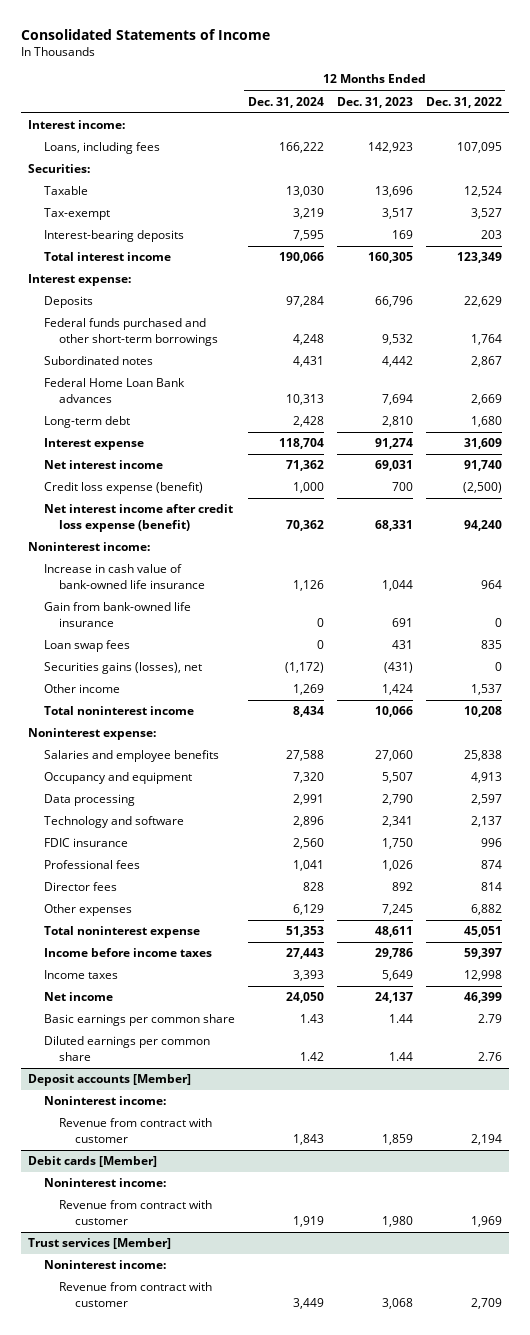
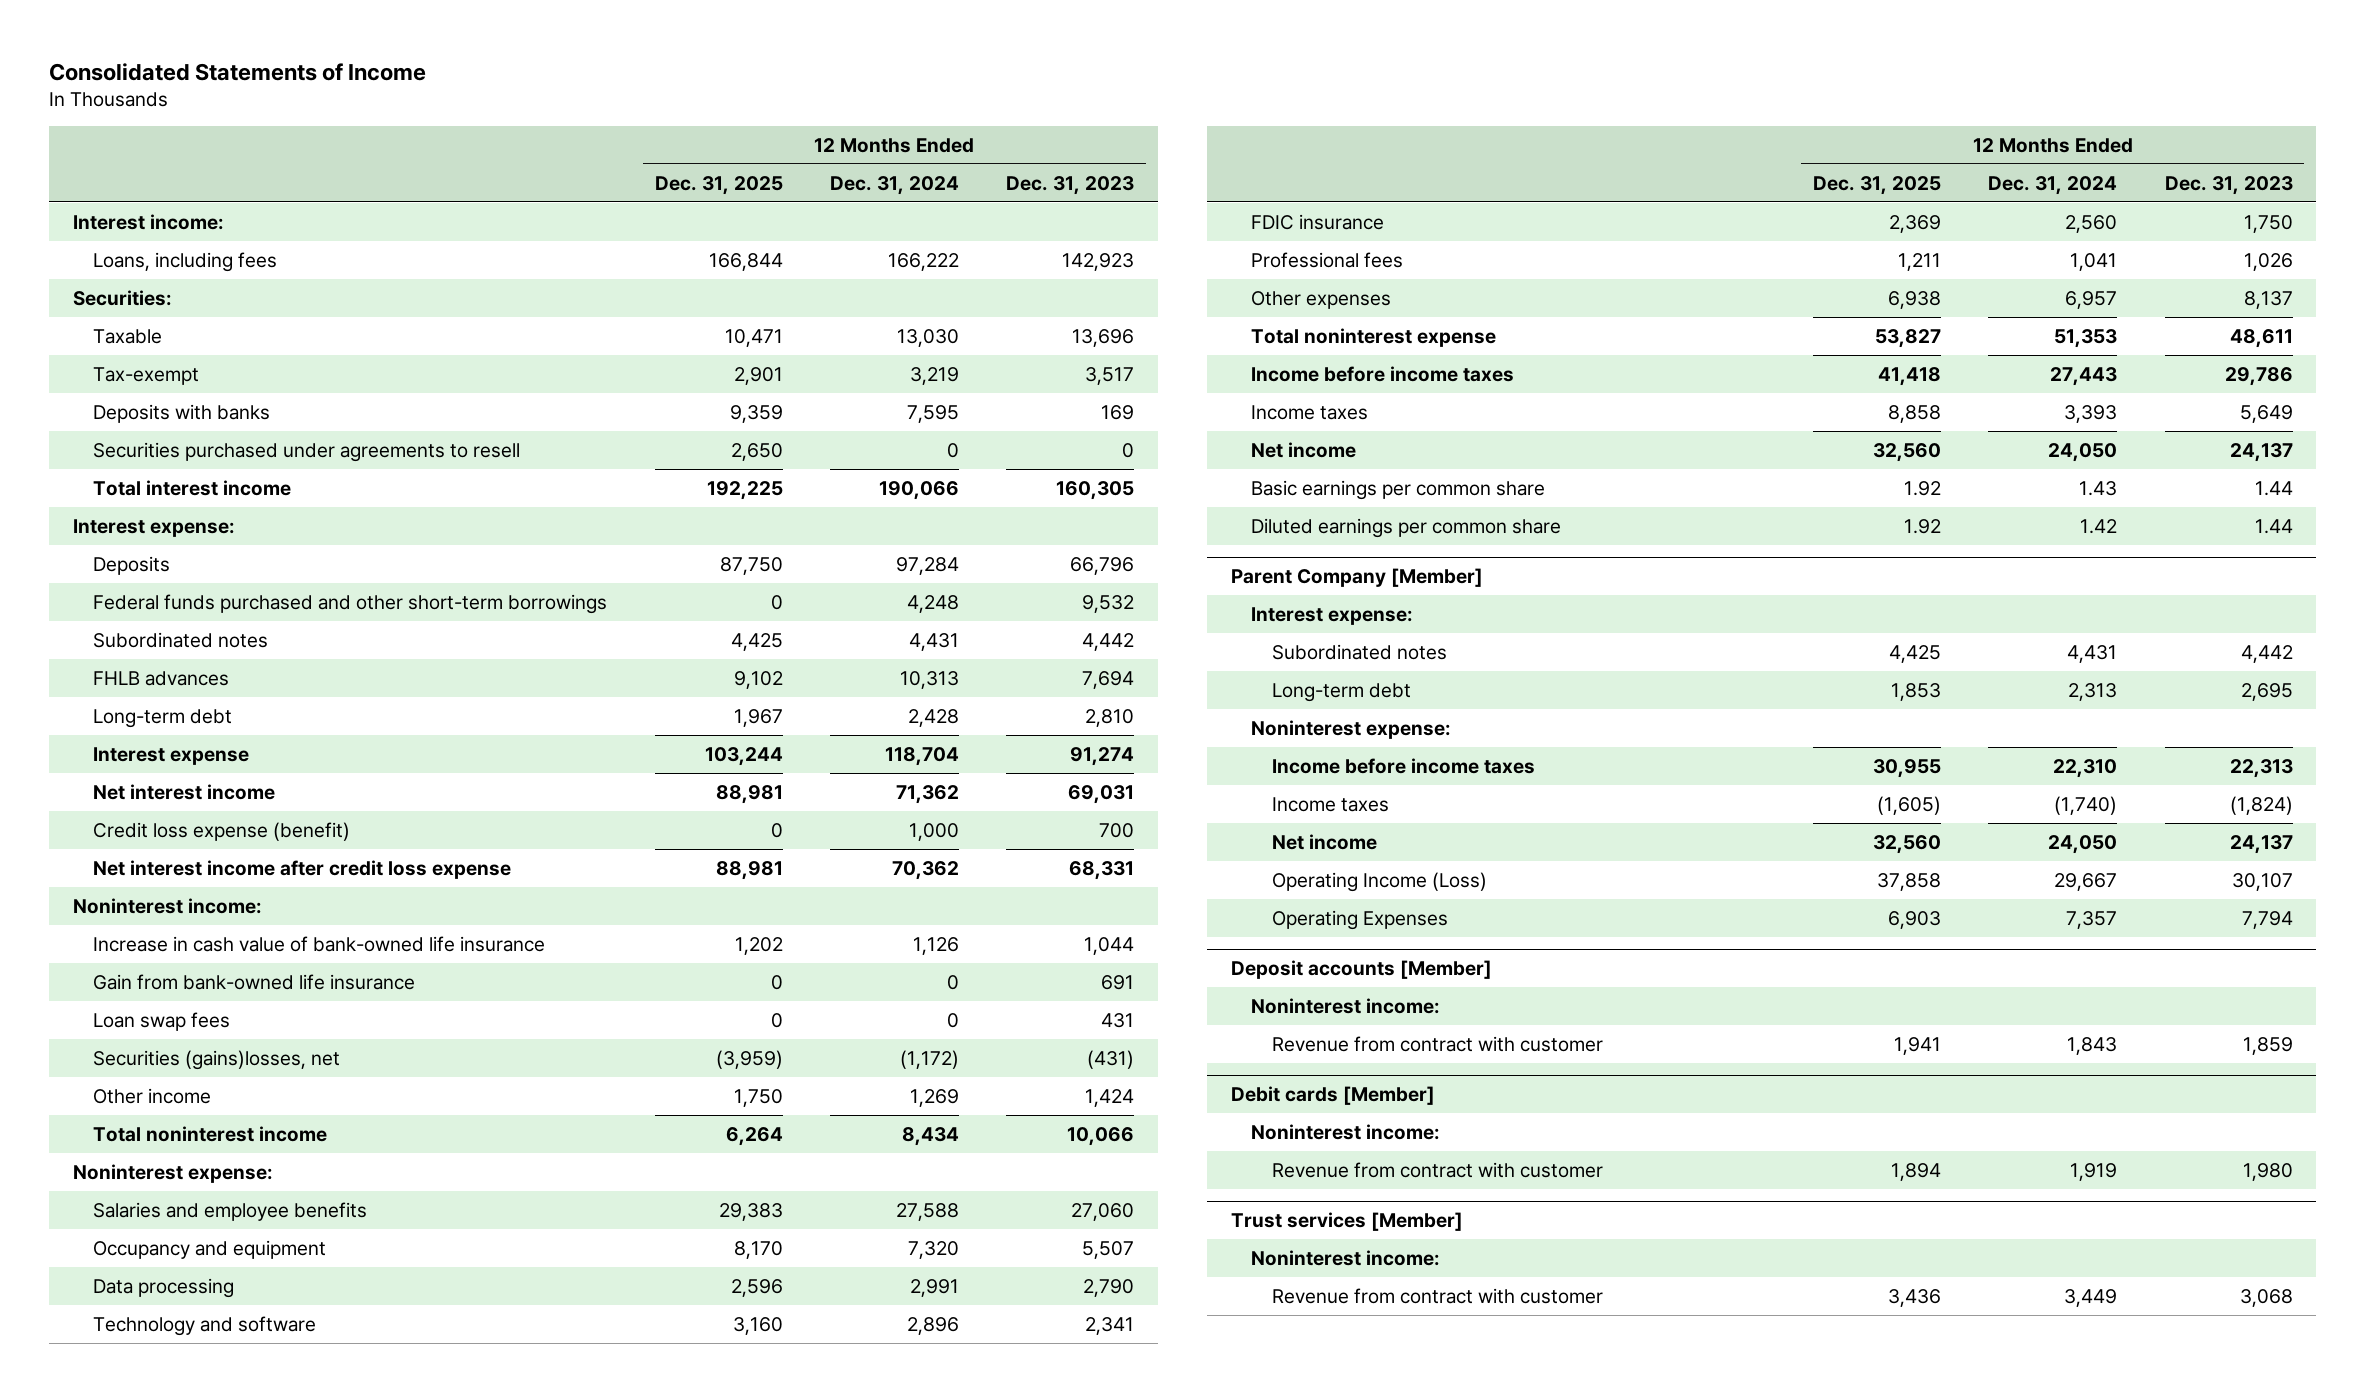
[426,96,503,108] Dec. 31, 2022 -> none
none -> [654,175,783,195] Dec. 31, 2025
[43,230,184,243] Interest-bearing deposits -> [93,403,271,423] Deposits with banks
none -> [93,441,521,462] Securities purchased under agreements to resell
[43,378,185,403] Federal Home Loan Bank advances -> [93,670,230,686] FHLB advances
[43,504,233,532] Net interest income after credit loss expense (benefit) -> [93,859,512,879] Net interest income after credit loss expense
[43,662,202,675] Securities gains (losses), net -> [93,1049,341,1070] Securities (gains)losses, net
[43,882,117,892] Director fees -> none
[292,904,324,916] 6,129 -> [2065,290,2118,309] 6,957
[381,904,413,916] 7,245 -> [2243,290,2293,309] 8,137
none -> [1231,568,1484,588] Parent Company [Member]
none -> [1251,606,1414,625] Interest expense:
none -> [1271,643,1447,660] Subordinated notes
none -> [1271,682,1411,702] Long-term debt
none -> [1251,719,1452,739] Noninterest expense:
none -> [1271,757,1535,774] Income before income taxes
none -> [1271,796,1389,812] Income taxes
none -> [1271,833,1377,850] Net income
none -> [1271,871,1487,892] Operating Income (Loss)
none -> [1271,909,1448,930] Operating Expenses

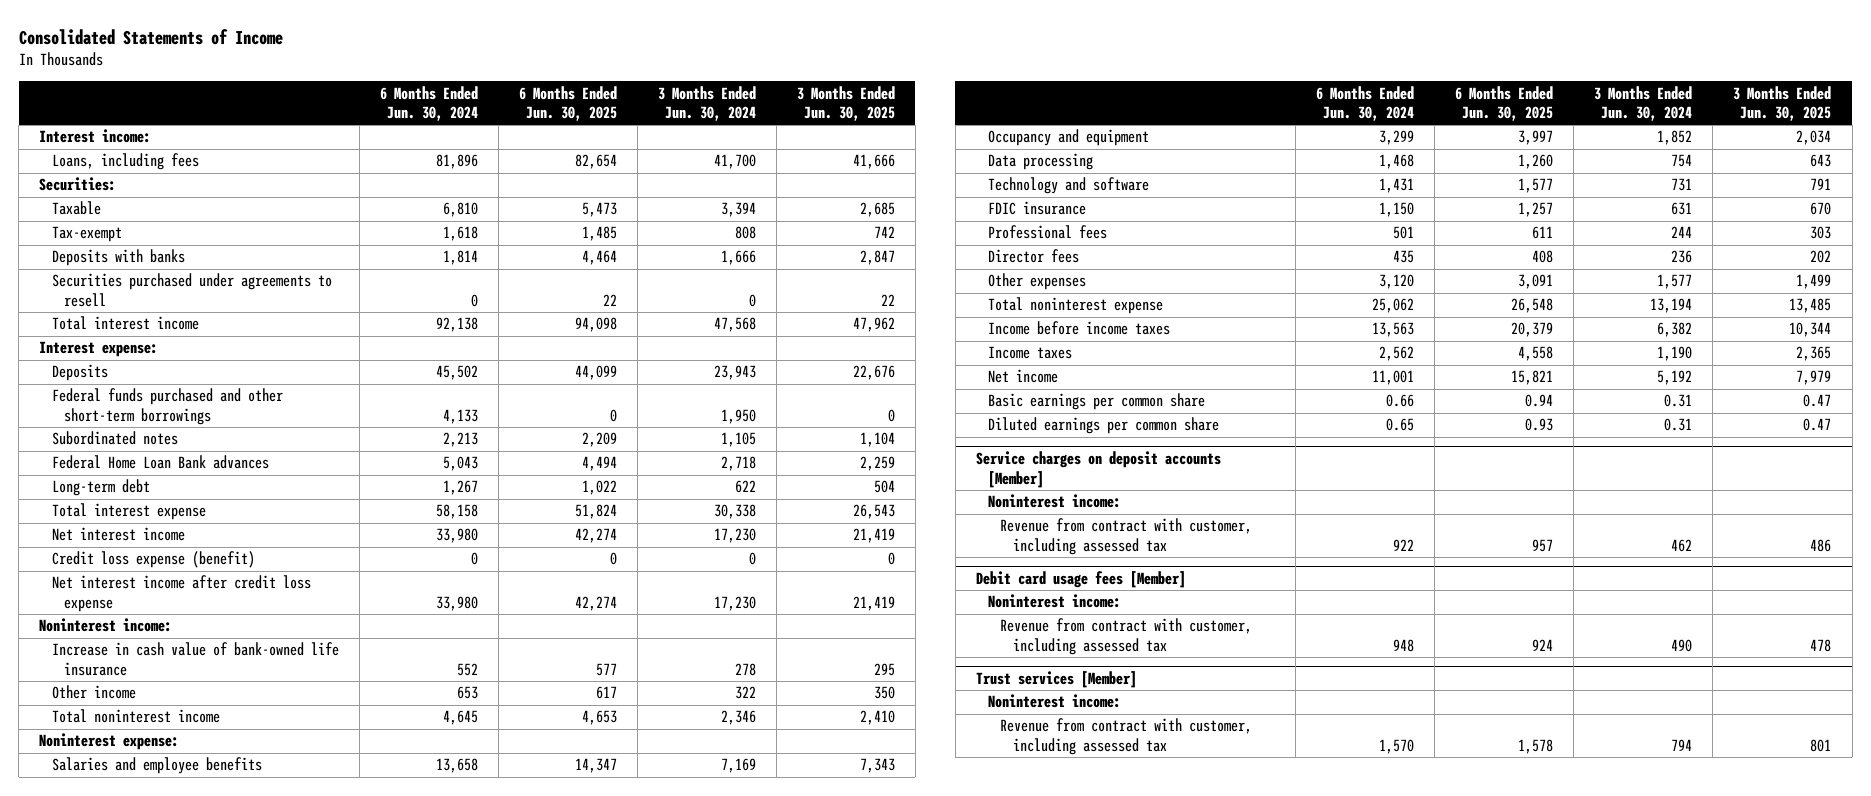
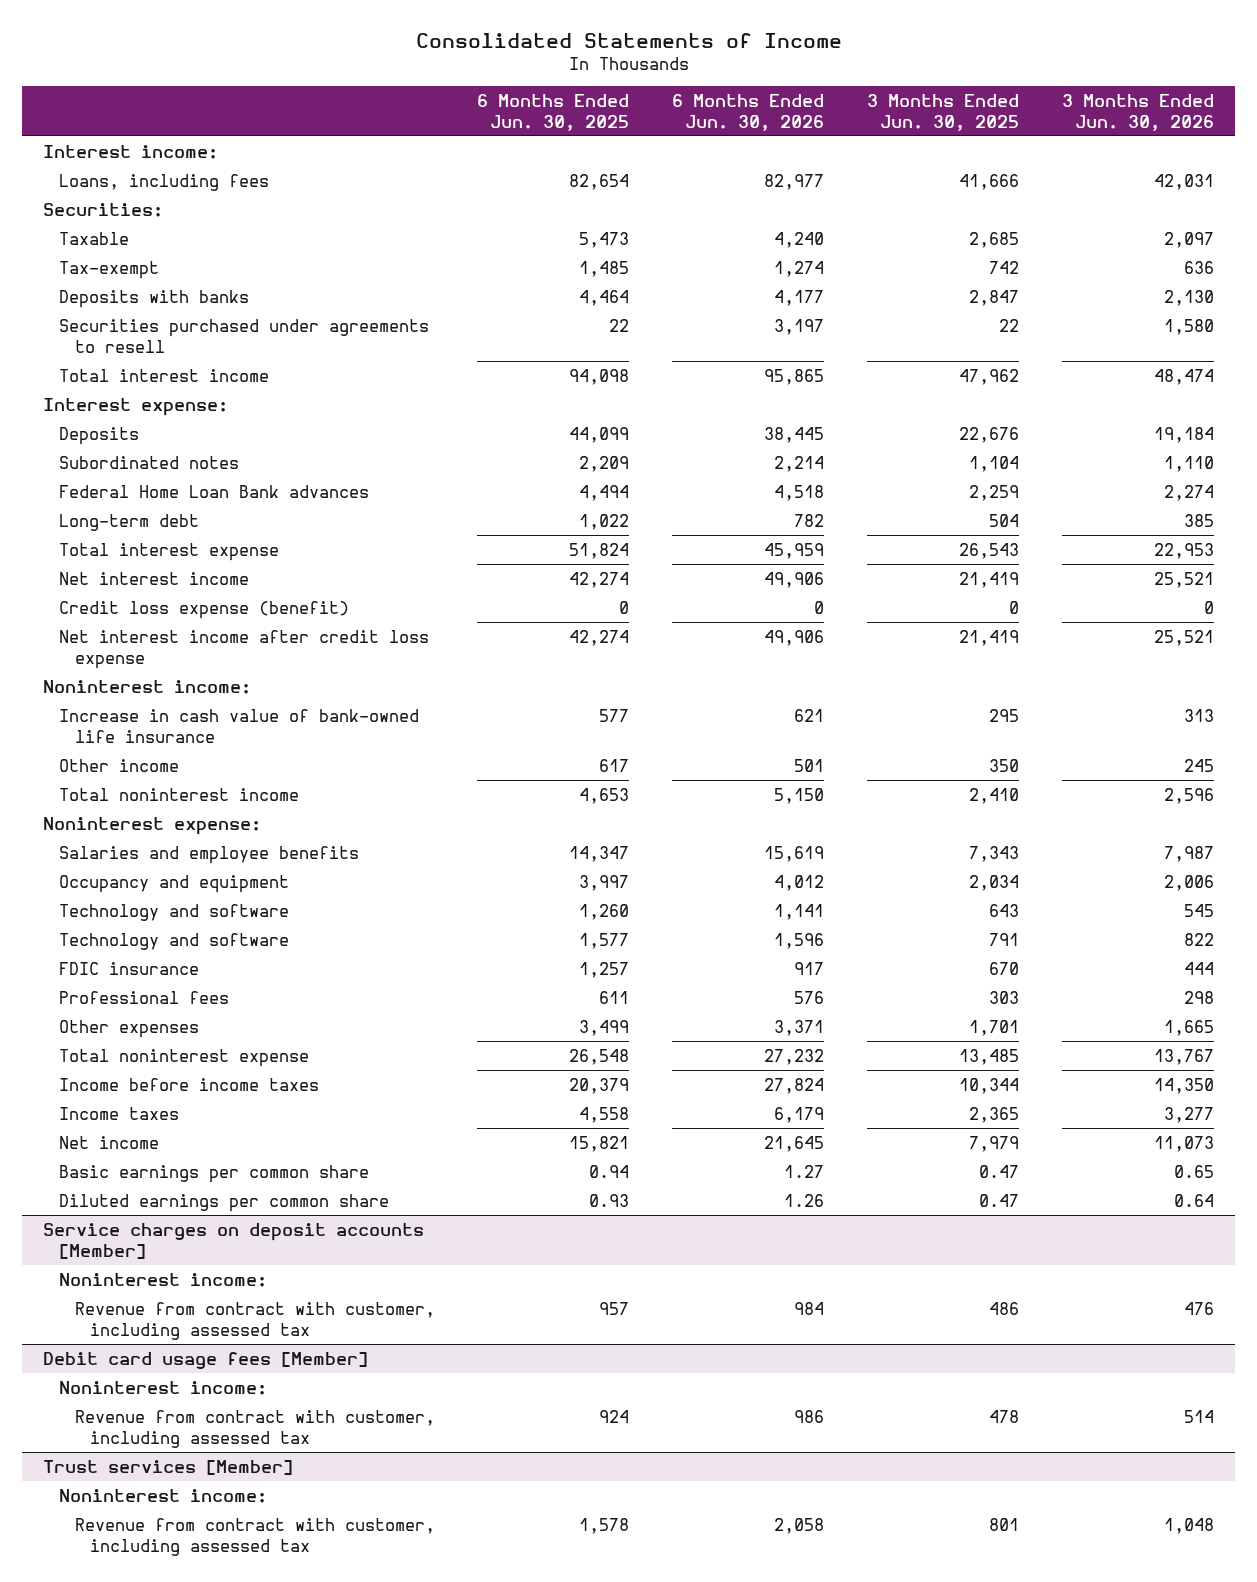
[379,85,478,122] 6 Months Ended Jun. 30, 2024 -> none
[657,85,756,122] 3 Months Ended Jun. 30, 2024 -> none
none -> [672,93,825,131] 6 Months Ended Jun. 30, 2026
none -> [1061,93,1214,131] 3 Months Ended Jun. 30, 2026
[51,388,283,426] Federal funds purchased and other short-term borrowings -> none
[988,153,1094,171] Data processing -> [59,903,290,921] Technology and software
[988,249,1080,264] Director fees -> none
[1518,274,1554,290] 3,091 -> [579,1019,630,1036] 3,499
[1796,274,1832,290] 1,499 -> [968,1019,1019,1036] 1,701

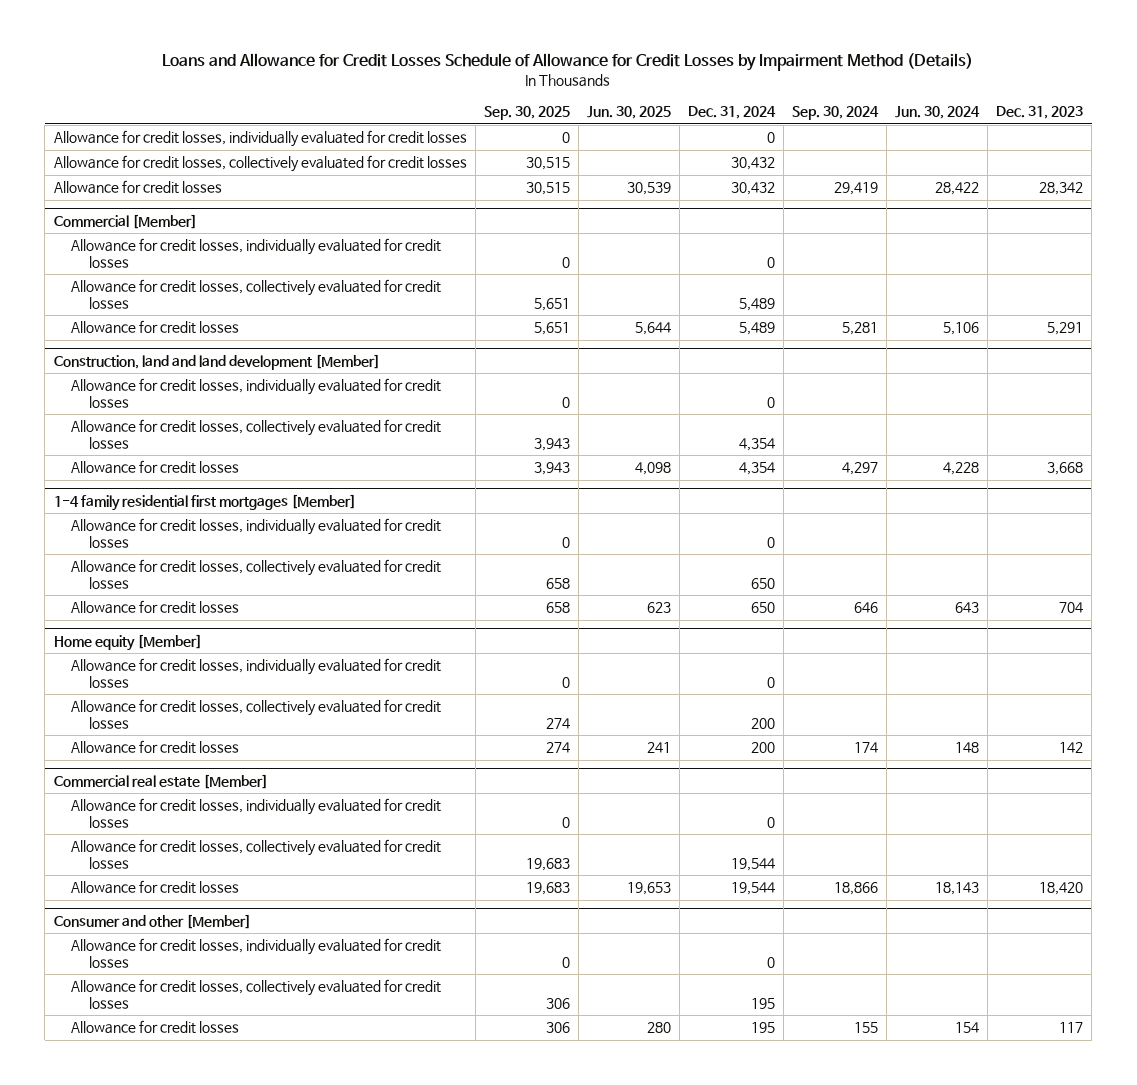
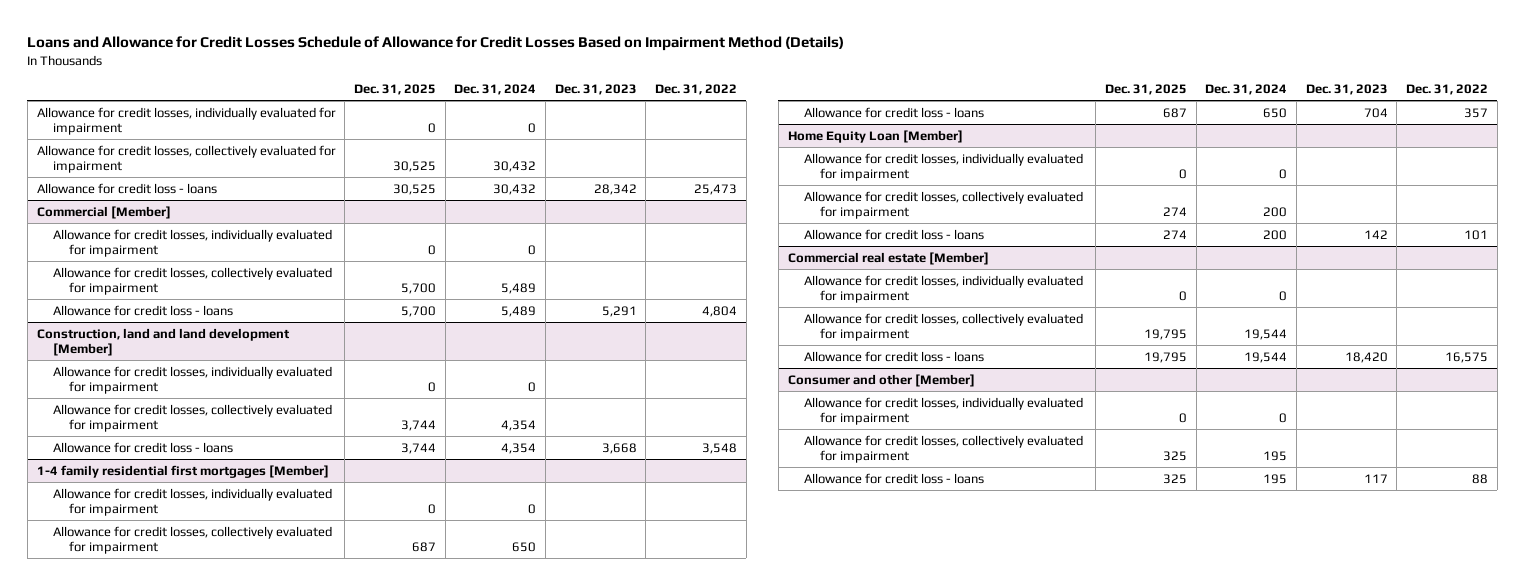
[162,53,974,72] Loans and Allowance for Credit Losses Schedule of Allowance for Credit Losses by Impairment Method (Details) -> [27,36,845,52] Loans and Allowance for Credit Losses Schedule of Allowance for Credit Losses Based on Impairment Method (Details)
[483,106,570,121] Sep. 30, 2025 -> none
[586,106,671,120] Jun. 30, 2025 -> none
[791,106,879,121] Sep. 30, 2024 -> none
[895,106,981,120] Jun. 30, 2024 -> none
none -> [353,84,436,96] Dec. 31, 2025
none -> [654,84,737,96] Dec. 31, 2022
[53,130,467,148] Allowance for credit losses, individually evaluated for credit losses -> [36,106,336,135] Allowance for credit losses, individually evaluated for impairment
[53,155,467,173] Allowance for credit losses, collectively evaluated for credit losses -> [36,144,336,173] Allowance for credit losses, collectively evaluated for impairment
[53,180,222,195] Allowance for credit losses -> [36,182,217,194] Allowance for credit loss - loans
[71,238,442,268] Allowance for credit losses, individually evaluated for credit losses -> [52,228,332,257] Allowance for credit losses, individually evaluated for impairment
[71,279,442,309] Allowance for credit losses, collectively evaluated for credit losses -> [52,266,332,295] Allowance for credit losses, collectively evaluated for impairment
[71,320,240,335] Allowance for credit losses -> [52,304,233,316] Allowance for credit loss - loans
[71,378,442,408] Allowance for credit losses, individually evaluated for credit losses -> [52,365,332,394] Allowance for credit losses, individually evaluated for impairment
[71,419,442,449] Allowance for credit losses, collectively evaluated for credit losses -> [52,403,332,432] Allowance for credit losses, collectively evaluated for impairment
[71,460,240,475] Allowance for credit losses -> [52,441,233,453] Allowance for credit loss - loans
[71,518,442,548] Allowance for credit losses, individually evaluated for credit losses -> [52,487,332,516] Allowance for credit losses, individually evaluated for impairment
[71,559,442,589] Allowance for credit losses, collectively evaluated for credit losses -> [52,525,332,554] Allowance for credit losses, collectively evaluated for impairment
[71,600,240,615] Allowance for credit losses -> [803,106,984,118] Allowance for credit loss - loans
[53,633,202,651] Home equity [Member] -> [787,129,963,143] Home Equity Loan [Member]
[71,658,442,688] Allowance for credit losses, individually evaluated for credit losses -> [803,152,1083,181] Allowance for credit losses, individually evaluated for impairment
[71,699,442,729] Allowance for credit losses, collectively evaluated for credit losses -> [803,190,1083,219] Allowance for credit losses, collectively evaluated for impairment
[71,740,240,755] Allowance for credit losses -> [803,228,984,240] Allowance for credit loss - loans
[71,798,442,828] Allowance for credit losses, individually evaluated for credit losses -> [803,274,1083,303] Allowance for credit losses, individually evaluated for impairment
[71,839,442,869] Allowance for credit losses, collectively evaluated for credit losses -> [803,312,1083,341] Allowance for credit losses, collectively evaluated for impairment
[71,880,240,895] Allowance for credit losses -> [803,350,984,362] Allowance for credit loss - loans
[71,938,442,968] Allowance for credit losses, individually evaluated for credit losses -> [803,396,1083,425] Allowance for credit losses, individually evaluated for impairment
[71,979,442,1009] Allowance for credit losses, collectively evaluated for credit losses -> [803,434,1083,463] Allowance for credit losses, collectively evaluated for impairment
[71,1020,240,1035] Allowance for credit losses -> [803,472,984,484] Allowance for credit loss - loans

